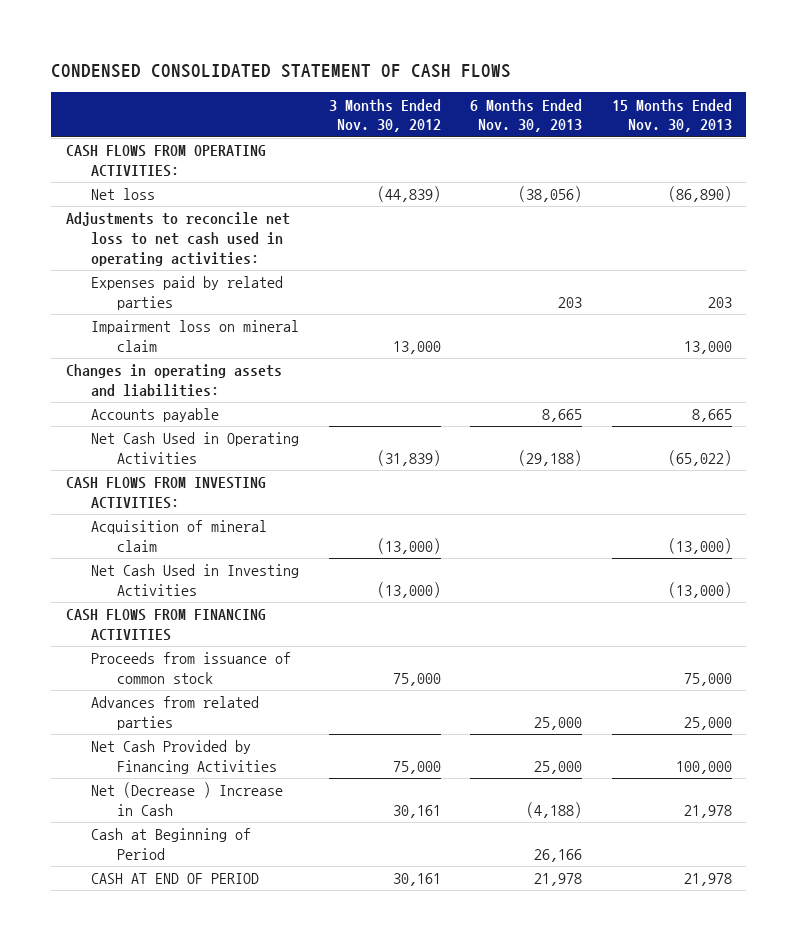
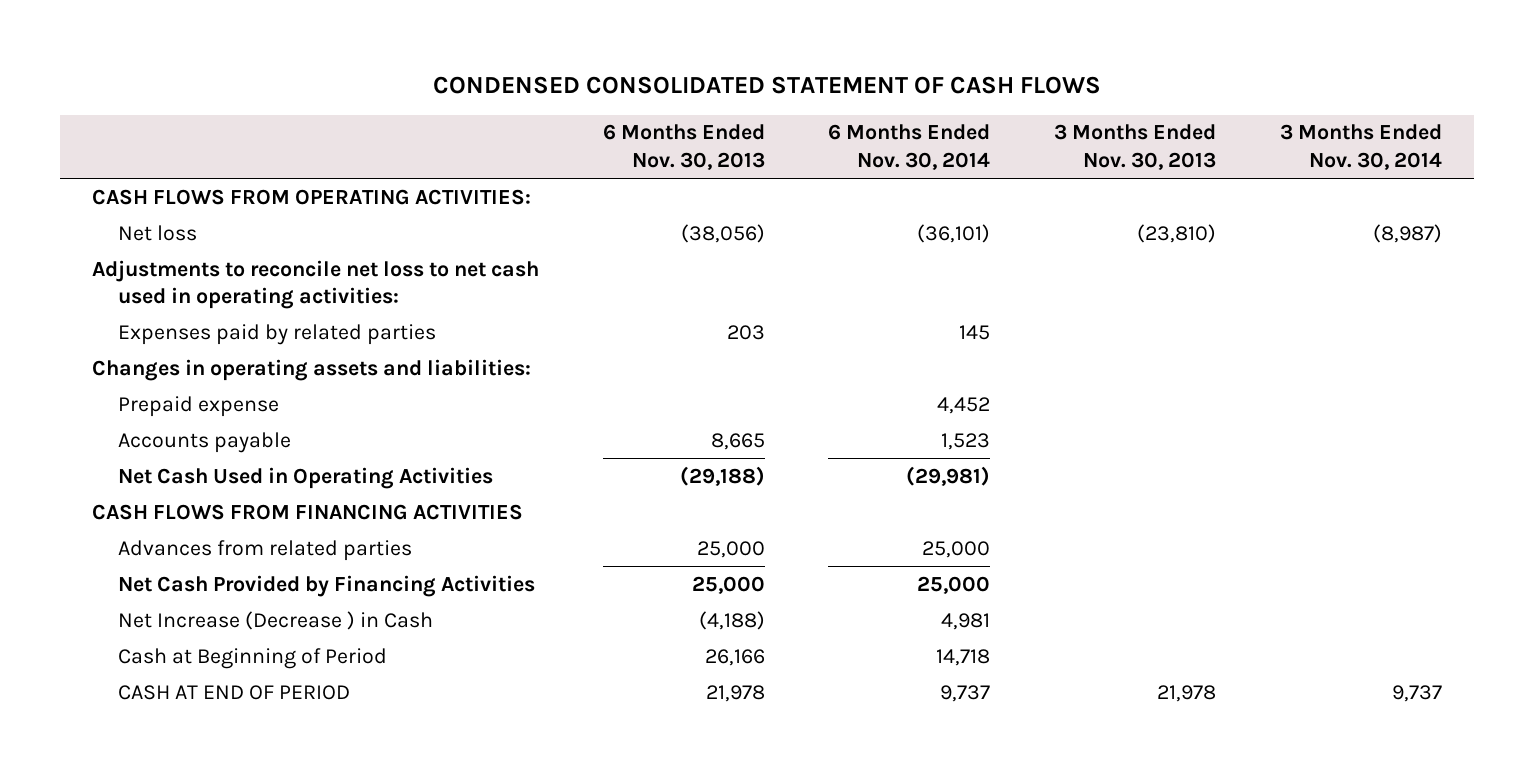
[328,98,441,133] 3 Months Ended Nov. 30, 2012 -> none
[611,98,732,133] 15 Months Ended Nov. 30, 2013 -> none
none -> [828,124,991,171] 6 Months Ended Nov. 30, 2014
none -> [1054,124,1217,171] 3 Months Ended Nov. 30, 2013
none -> [1280,124,1443,171] 3 Months Ended Nov. 30, 2014
[91,320,300,353] Impairment loss on mineral claim -> none
none -> [118,395,280,417] Prepaid expense
[65,477,266,510] CASH FLOWS FROM INVESTING ACTIVITIES: -> none
[91,520,268,553] Acquisition of mineral claim -> none
[91,564,300,597] Net Cash Used in Investing Activities -> none
[91,652,292,685] Proceeds from issuance of common stock -> none
[91,782,284,817] Net (Decrease ) Increase in Cash -> [118,610,434,630] Net Increase (Decrease ) in Cash

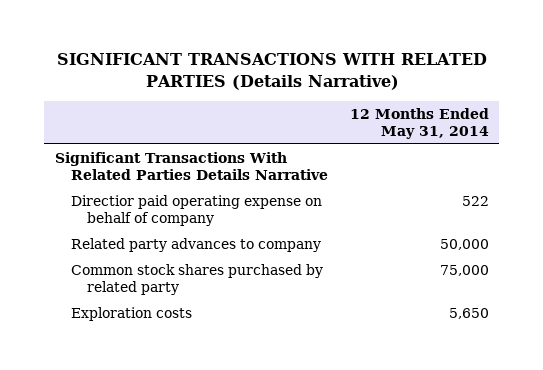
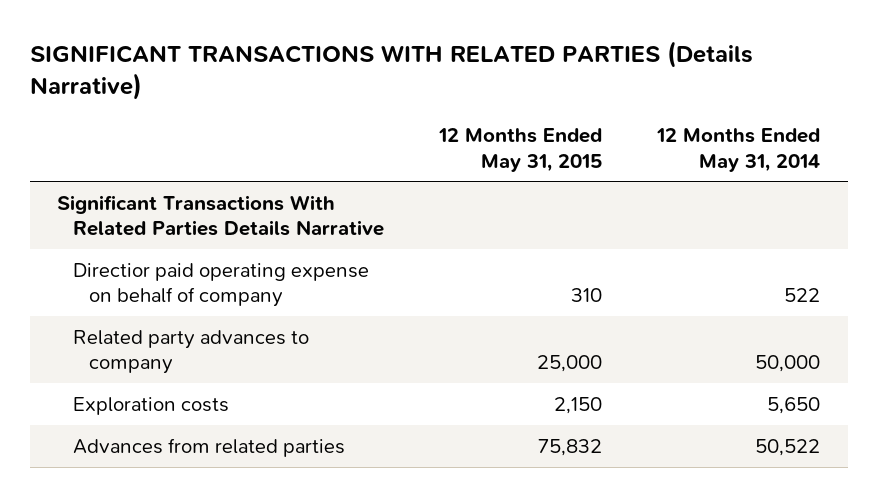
none -> [438,128,603,172] 12 Months Ended May 31, 2015
[71,264,324,295] Common stock shares purchased by related party -> none
none -> [73,437,346,457] Advances from related parties

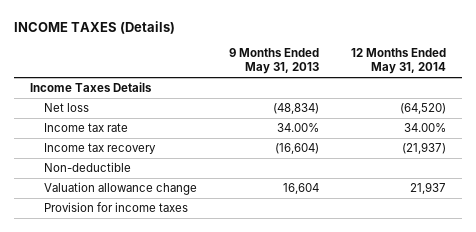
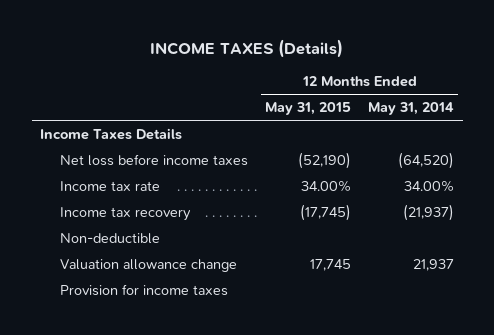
[228,48,319,75] 9 Months Ended May 31, 2013 -> none
none -> [265,102,352,116] May 31, 2015
[43,103,89,113] Net loss -> [60,153,249,166] Net loss before income taxes

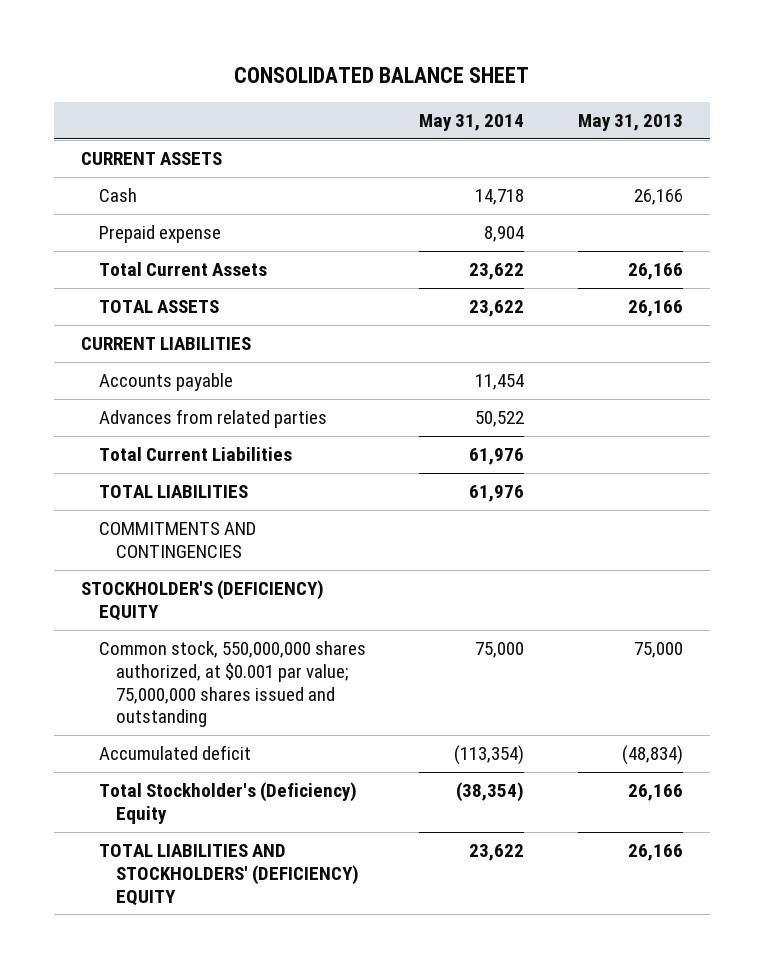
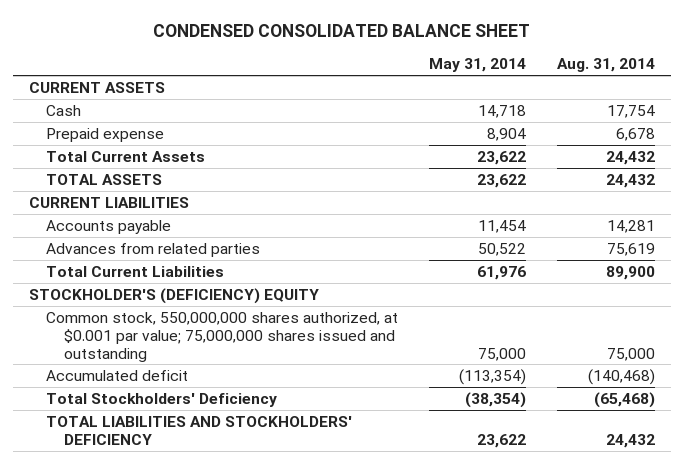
[233,67,529,84] CONSOLIDATED BALANCE SHEET -> [152,24,530,38] CONDENSED CONSOLIDATED BALANCE SHEET
[577,114,683,132] May 31, 2013 -> none
none -> [557,58,656,73] Aug. 31, 2014
[98,485,248,499] TOTAL LIABILITIES -> none
[98,522,256,558] COMMITMENTS AND CONTINGENCIES -> none
[98,782,357,824] Total Stockholder's (Deficiency) Equity -> [46,392,278,407] Total Stockholders' Deficiency
[98,844,360,906] TOTAL LIABILITIES AND STOCKHOLDERS' (DEFICIENCY) EQUITY -> [46,415,353,445] TOTAL LIABILITIES AND STOCKHOLDERS' DEFICIENCY

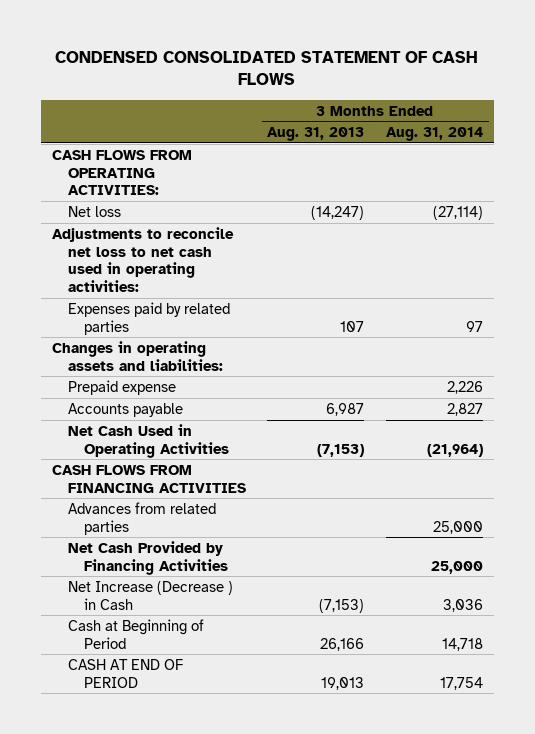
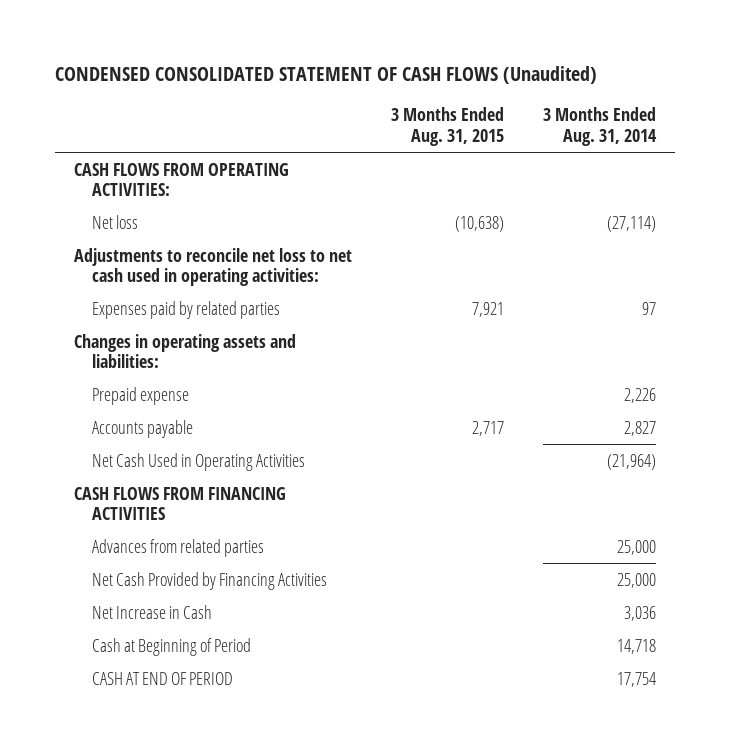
[55,51,479,86] CONDENSED CONSOLIDATED STATEMENT OF CASH FLOWS -> [54,66,597,85] CONDENSED CONSOLIDATED STATEMENT OF CASH FLOWS (Unaudited)
[267,127,365,142] Aug. 31, 2013 -> none
none -> [390,107,504,146] 3 Months Ended Aug. 31, 2015
[67,580,233,610] Net Increase (Decrease ) in Cash -> [92,604,213,619] Net Increase in Cash

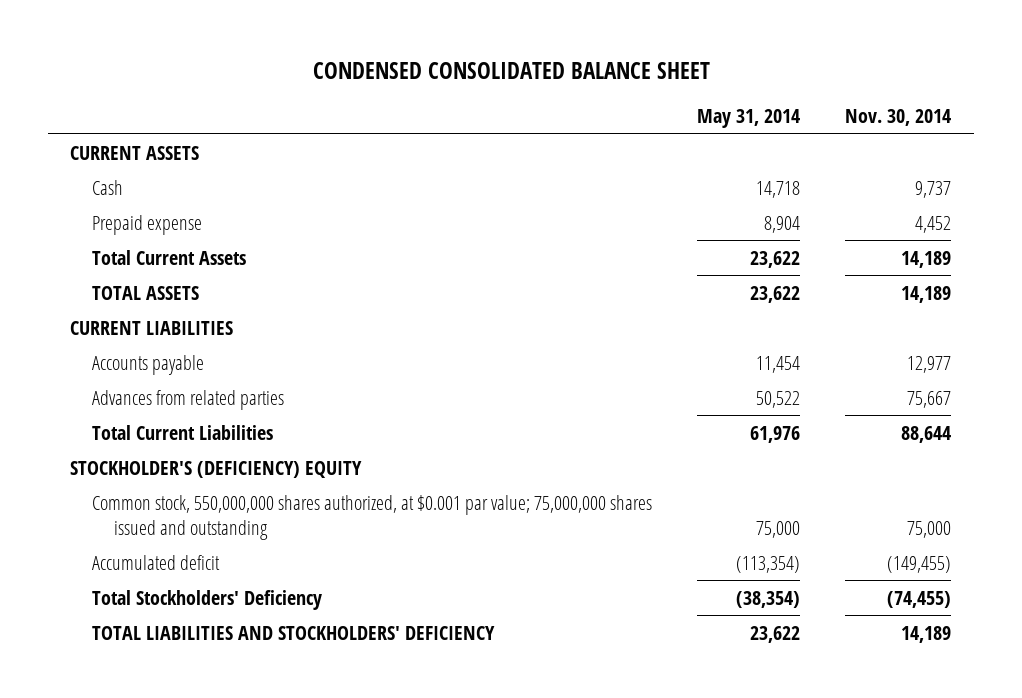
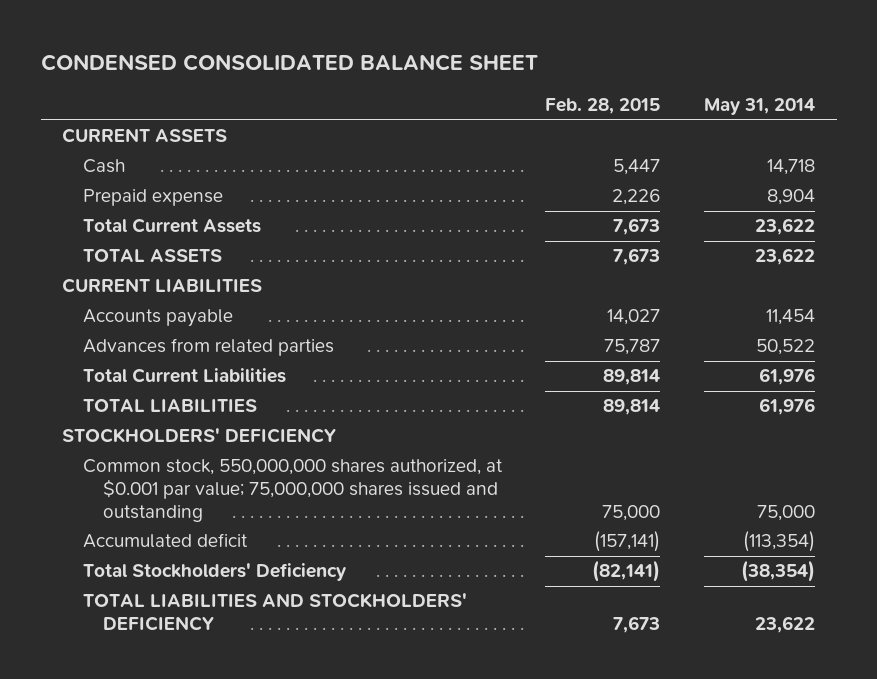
[845,109,952,127] Nov. 30, 2014 -> none
none -> [545,98,661,115] Feb. 28, 2015
none -> [82,399,257,413] TOTAL LIABILITIES
[70,460,363,478] STOCKHOLDER'S (DEFICIENCY) EQUITY -> [62,428,337,444] STOCKHOLDERS' DEFICIENCY

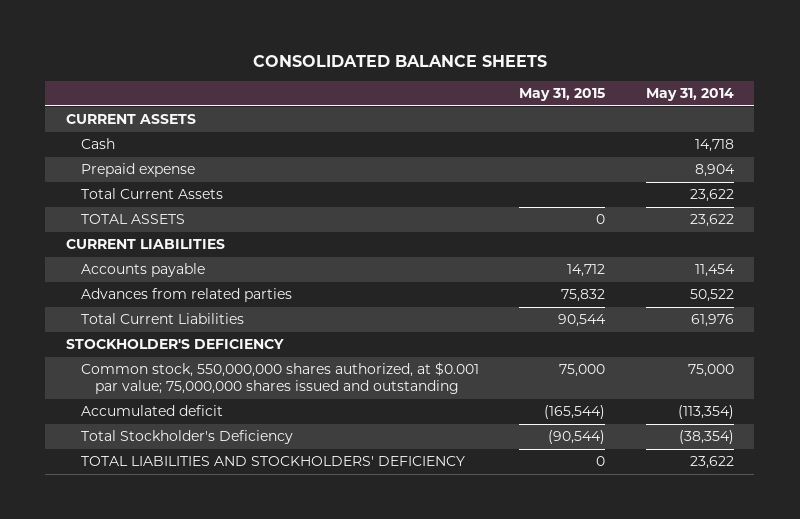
[40,54,538,72] CONDENSED CONSOLIDATED BALANCE SHEET -> [252,54,547,67] CONSOLIDATED BALANCE SHEETS
[545,98,661,115] Feb. 28, 2015 -> none
none -> [519,88,606,102] May 31, 2015
[82,399,257,413] TOTAL LIABILITIES -> none
[62,428,337,444] STOCKHOLDERS' DEFICIENCY -> [65,339,284,350] STOCKHOLDER'S DEFICIENCY
[82,563,346,582] Total Stockholders' Deficiency -> [80,430,293,445] Total Stockholder's Deficiency

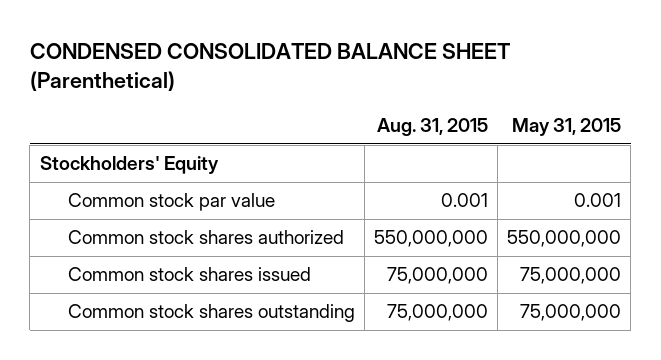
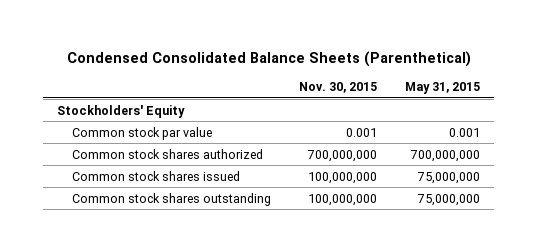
[29,43,510,92] CONDENSED CONSOLIDATED BALANCE SHEET (Parenthetical) -> [66,50,471,67] Condensed Consolidated Balance Sheets (Parenthetical)
[376,118,488,137] Aug. 31, 2015 -> none
none -> [299,82,378,94] Nov. 30, 2015
[507,230,622,248] 550,000,000 -> [410,149,481,162] 700,000,000

